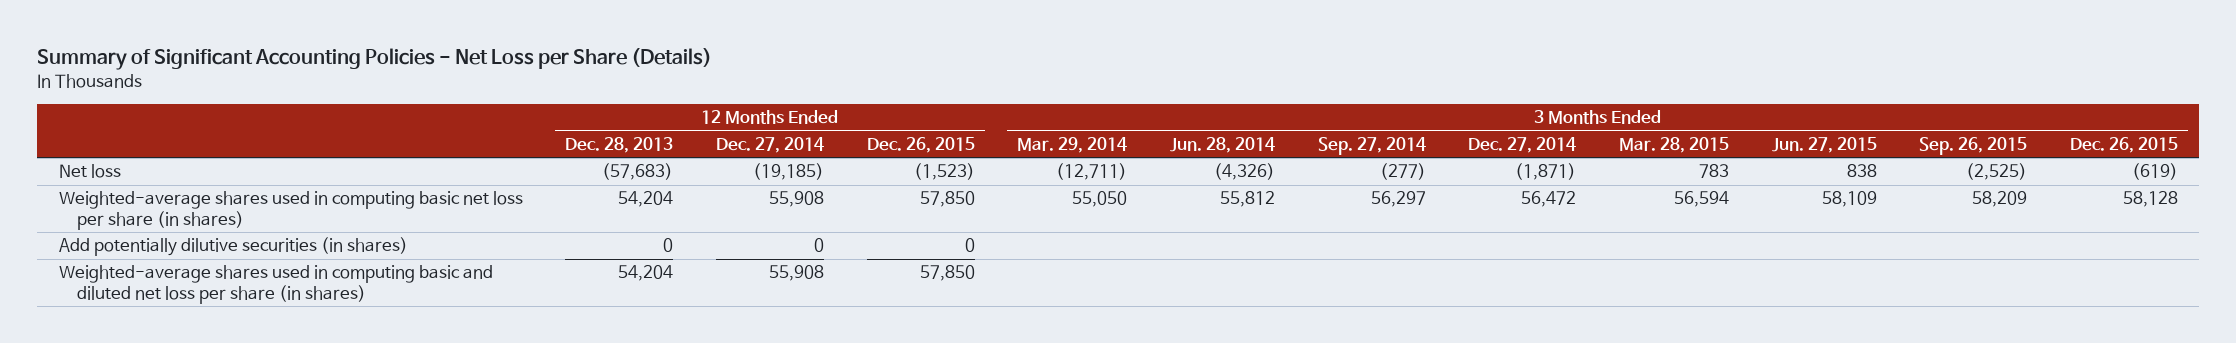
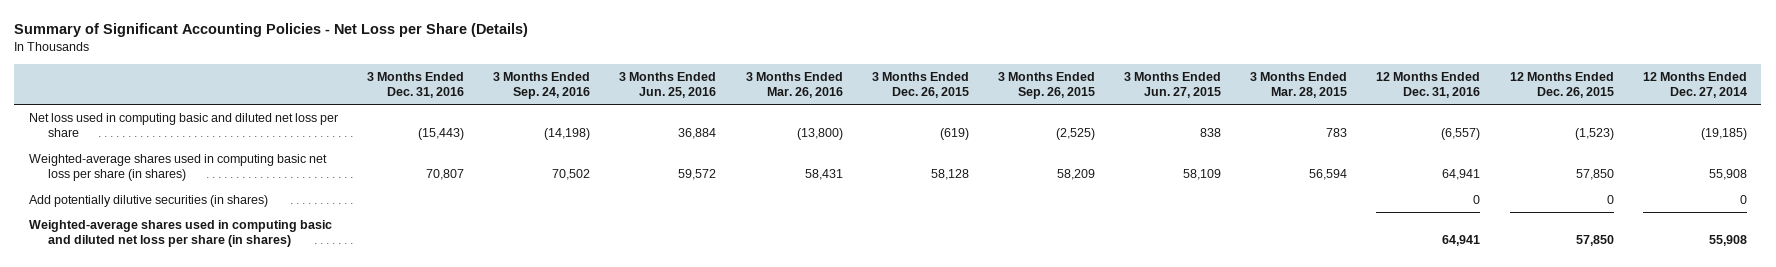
[565,137,674,154] Dec. 28, 2013 -> none
[1017,137,1128,154] Mar. 29, 2014 -> none
[1169,137,1275,154] Jun. 28, 2014 -> none
[1317,137,1426,156] Sep. 27, 2014 -> none
[1468,137,1577,154] Dec. 27, 2014 -> none
none -> [367,71,465,99] 3 Months Ended Dec. 31, 2016
none -> [493,71,591,100] 3 Months Ended Sep. 24, 2016
none -> [619,71,717,99] 3 Months Ended Jun. 25, 2016
none -> [745,71,843,99] 3 Months Ended Mar. 26, 2016
none -> [1376,71,1481,99] 12 Months Ended Dec. 31, 2016
[58,164,121,179] Net loss -> [29,112,339,138] Net loss used in computing basic and diluted net loss per share

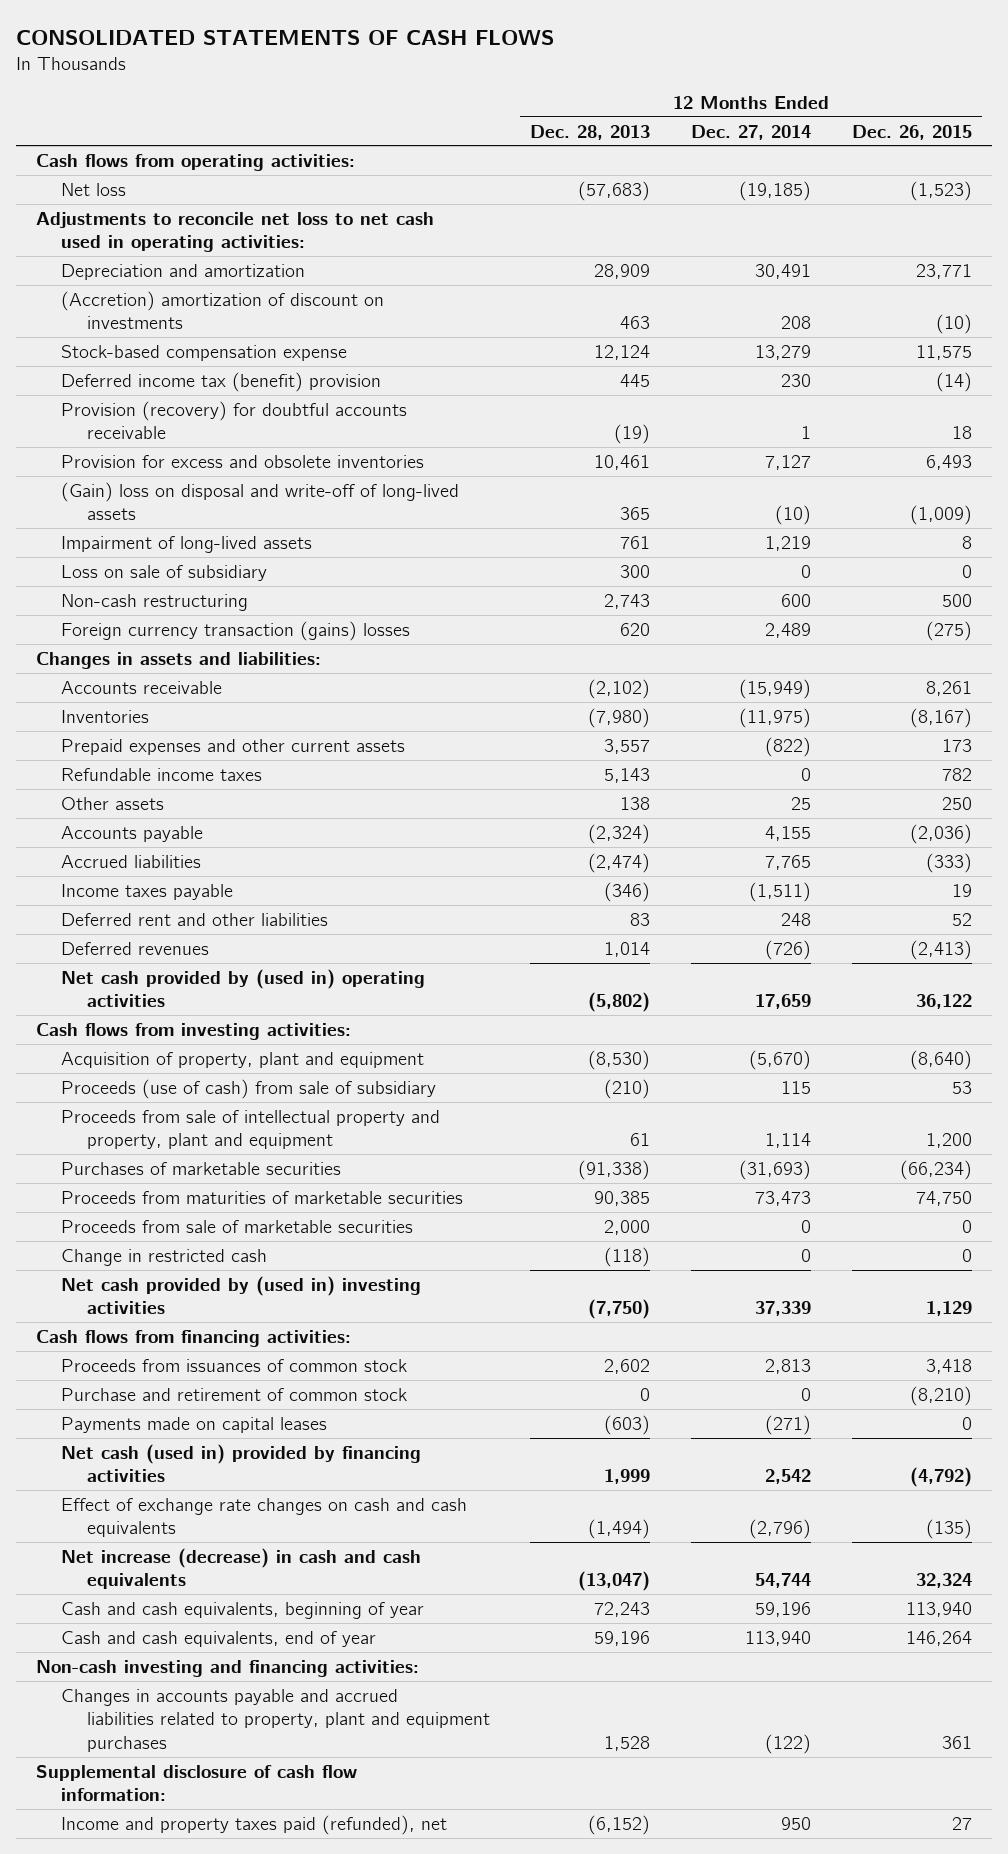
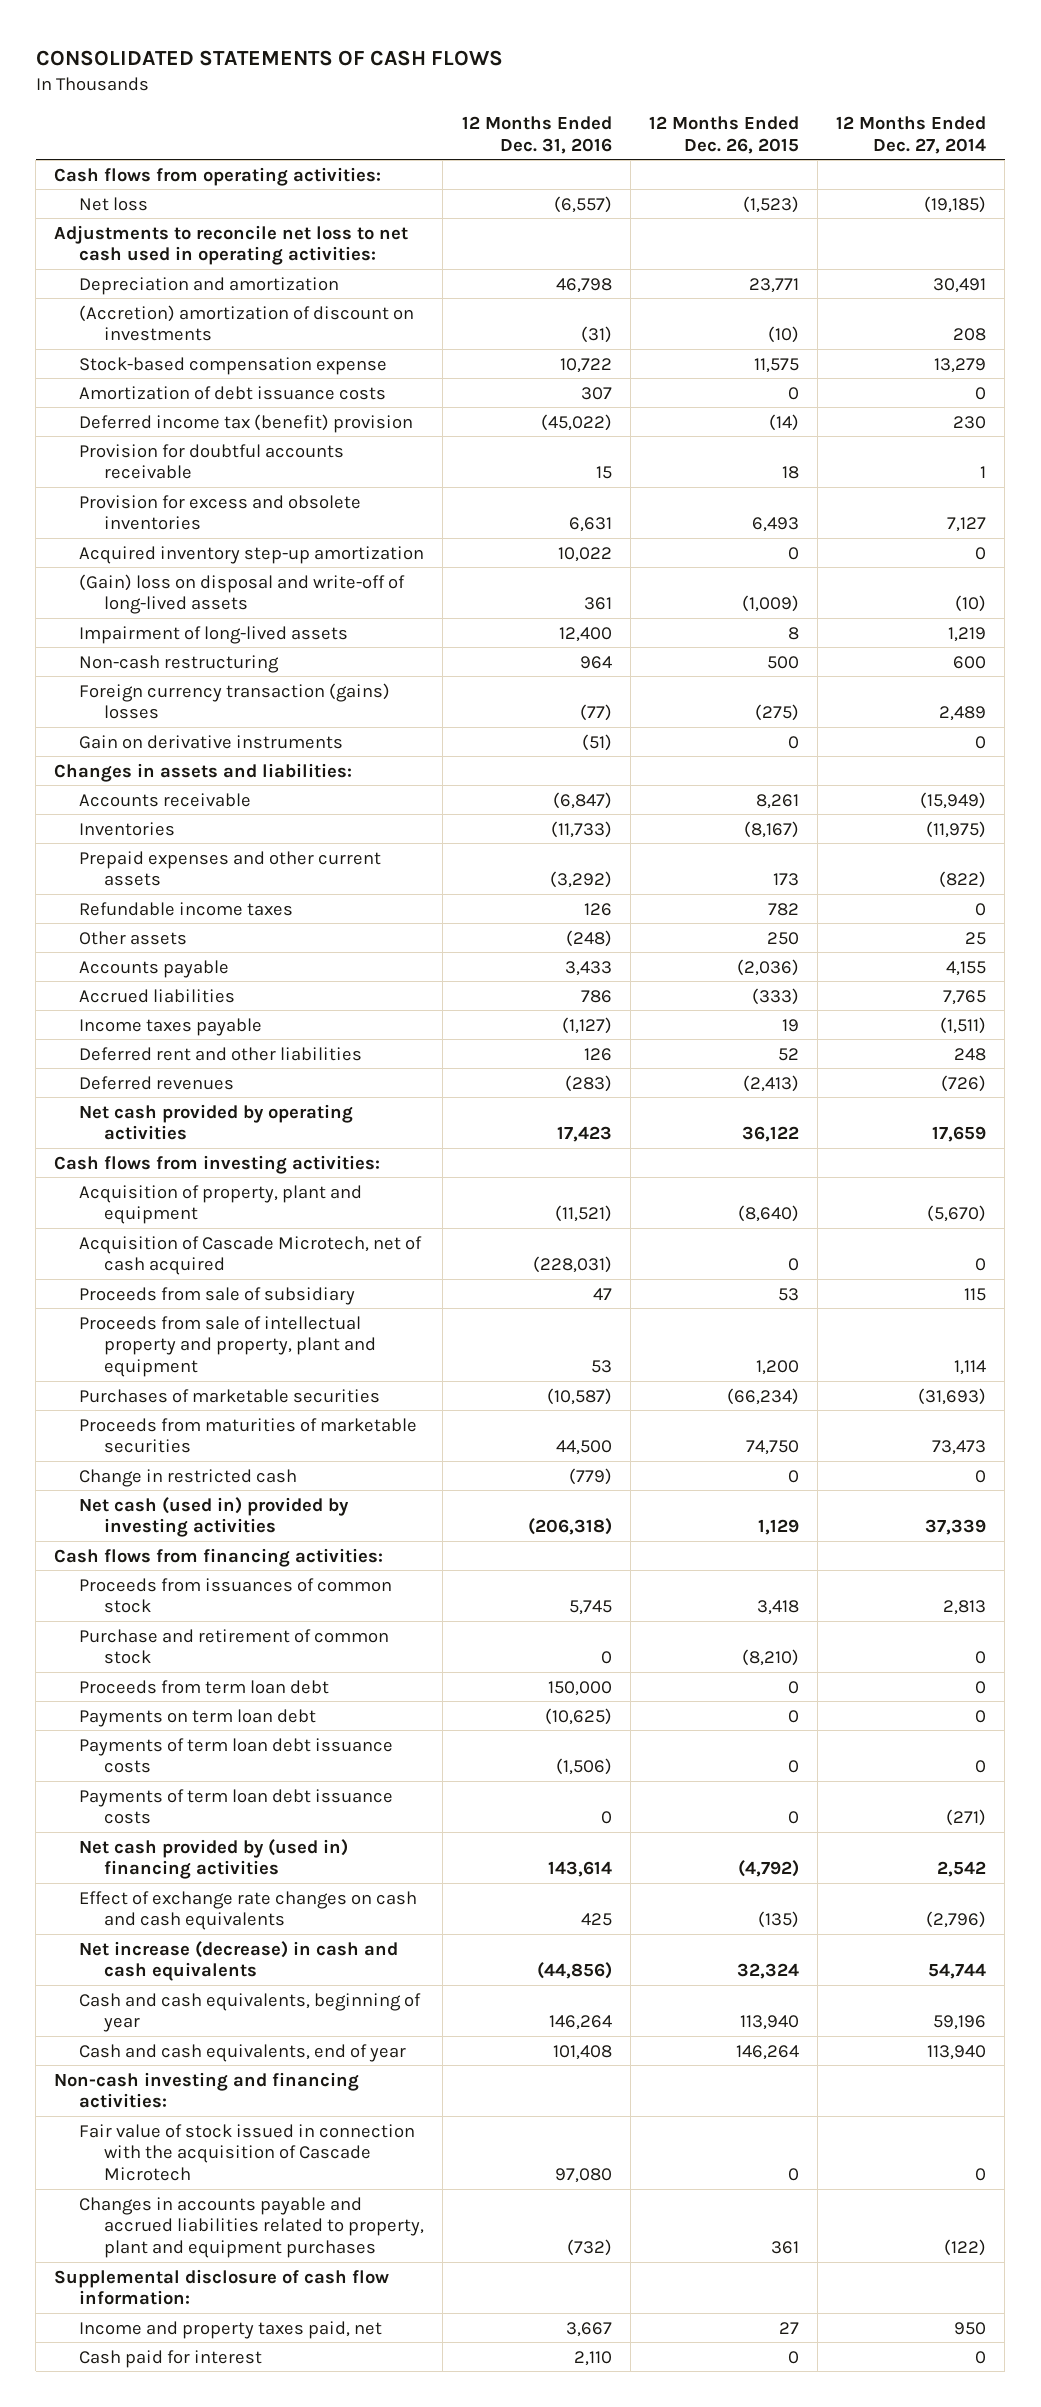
[530,124,651,140] Dec. 28, 2013 -> none
none -> [461,116,612,154] 12 Months Ended Dec. 31, 2016
none -> [79,385,387,400] Amortization of debt issuance costs
[61,400,408,440] Provision (recovery) for doubtful accounts receivable -> [79,443,345,480] Provision for doubtful accounts receivable
none -> [79,545,425,564] Acquired inventory step-up amortization
[61,564,268,581] Loss on sale of subsidiary -> none
none -> [79,734,344,749] Gain on derivative instruments
[61,968,426,1008] Net cash provided by (used in) operating activities -> [79,1103,354,1141] Net cash provided by operating activities
none -> [79,1235,423,1276] Acquisition of Cascade Microtech, net of cash acquired
[61,1078,437,1099] Proceeds (use of cash) from sale of subsidiary -> [79,1286,356,1305] Proceeds from sale of subsidiary
[61,1219,414,1233] Proceeds from sale of marketable securities -> none
[61,1275,422,1315] Net cash provided by (used in) investing activities -> [79,1496,350,1538] Net cash (used in) provided by investing activities
none -> [79,1679,330,1694] Proceeds from term loan debt
none -> [79,1708,317,1727] Payments on term loan debt
none -> [79,1737,394,1774] Payments of term loan debt issuance costs
[61,1416,328,1433] Payments made on capital leases -> [79,1788,394,1825] Payments of term loan debt issuance costs
[61,1443,422,1483] Net cash (used in) provided by financing activities -> [79,1838,349,1880] Net cash provided by (used in) financing activities
none -> [79,2123,416,2181] Fair value of stock issued in connection with the acquisition of Cascade Microtech
[61,1814,448,1835] Income and property taxes paid (refunded), net -> [79,2320,383,2339] Income and property taxes paid, net
none -> [79,2349,263,2368] Cash paid for interest

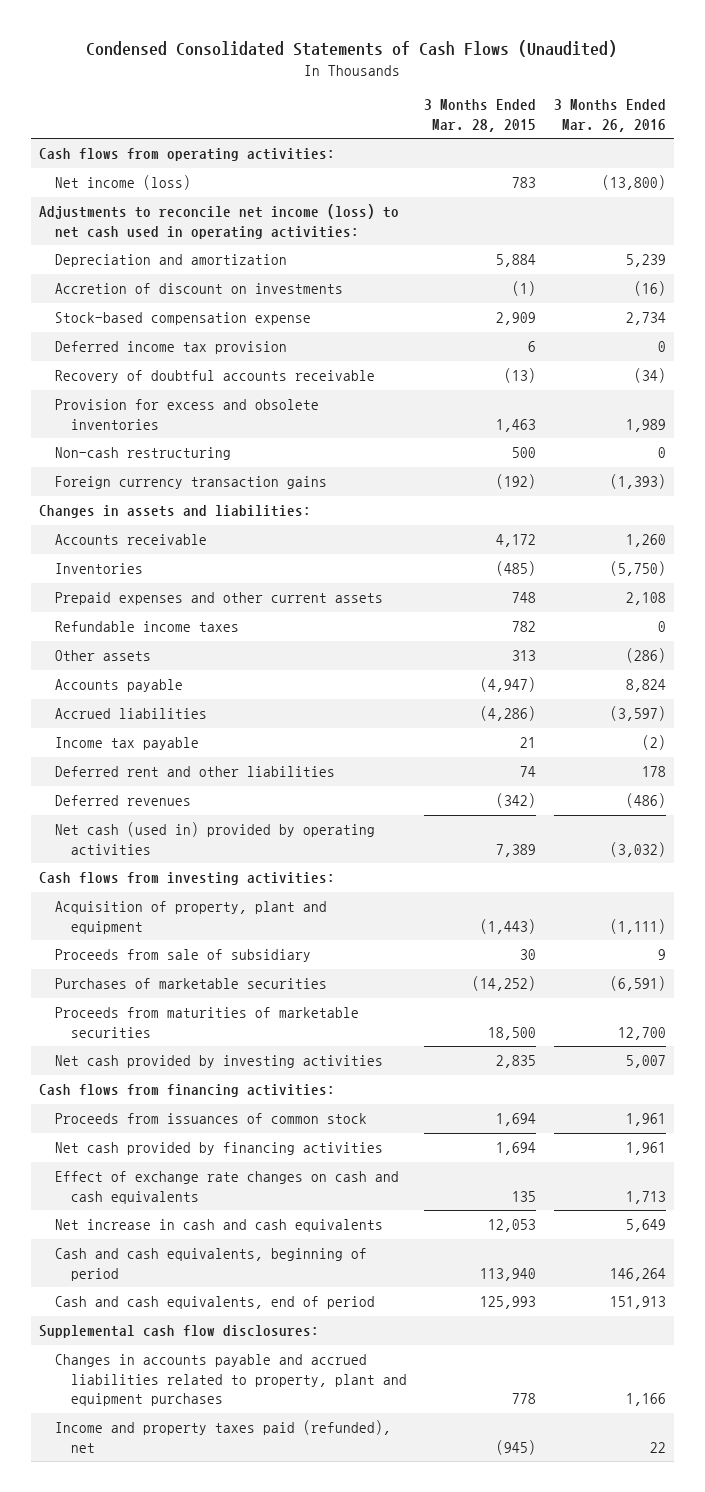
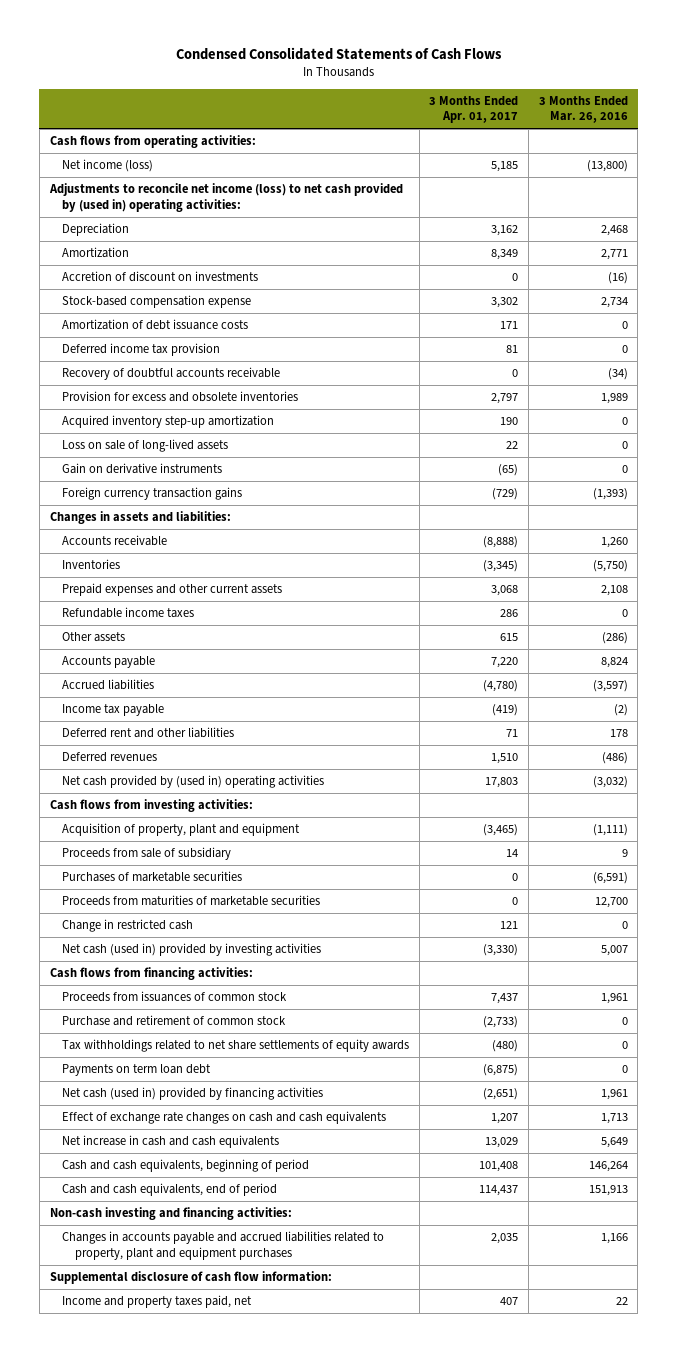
[86,40,618,58] Condensed Consolidated Statements of Cash Flows (Unaudited) -> [175,46,502,60] Condensed Consolidated Statements of Cash Flows
[424,99,537,132] 3 Months Ended Mar. 28, 2015 -> none
none -> [429,95,519,124] 3 Months Ended Apr. 01, 2017
[55,254,288,268] Depreciation and amortization -> none
[39,204,400,239] Adjustments to reconcile net income (loss) to net cash used in operating activities: -> [48,183,403,212] Adjustments to reconcile net income (loss) to net cash provided by (used in) operating activities:
none -> [62,223,130,237] Depreciation
none -> [62,247,130,259] Amortization
none -> [62,319,249,331] Amortization of debt issuance costs
[55,447,232,461] Non-cash restructuring -> none
none -> [62,415,275,429] Acquired inventory step-up amortization
none -> [62,439,229,453] Loss on sale of long-lived assets
none -> [62,463,223,475] Gain on derivative instruments
[55,822,376,855] Net cash (used in) provided by operating activities -> [62,775,325,789] Net cash provided by (used in) operating activities
none -> [62,919,194,933] Change in restricted cash
[55,1055,384,1069] Net cash provided by investing activities -> [62,943,322,957] Net cash (used in) provided by investing activities
none -> [62,1015,287,1027] Purchase and retirement of common stock
none -> [62,1039,410,1053] Tax withholdings related to net share settlements of equity awards
none -> [62,1064,212,1077] Payments on term loan debt
[55,1142,384,1156] Net cash provided by financing activities -> [62,1087,324,1101] Net cash (used in) provided by financing activities
[39,1325,320,1339] Supplemental cash flow disclosures: -> none
none -> [49,1207,292,1221] Non-cash investing and financing activities:
none -> [49,1271,332,1285] Supplemental disclosure of cash flow information:
[55,1420,392,1453] Income and property taxes paid (refunded), net -> [62,1295,253,1309] Income and property taxes paid, net

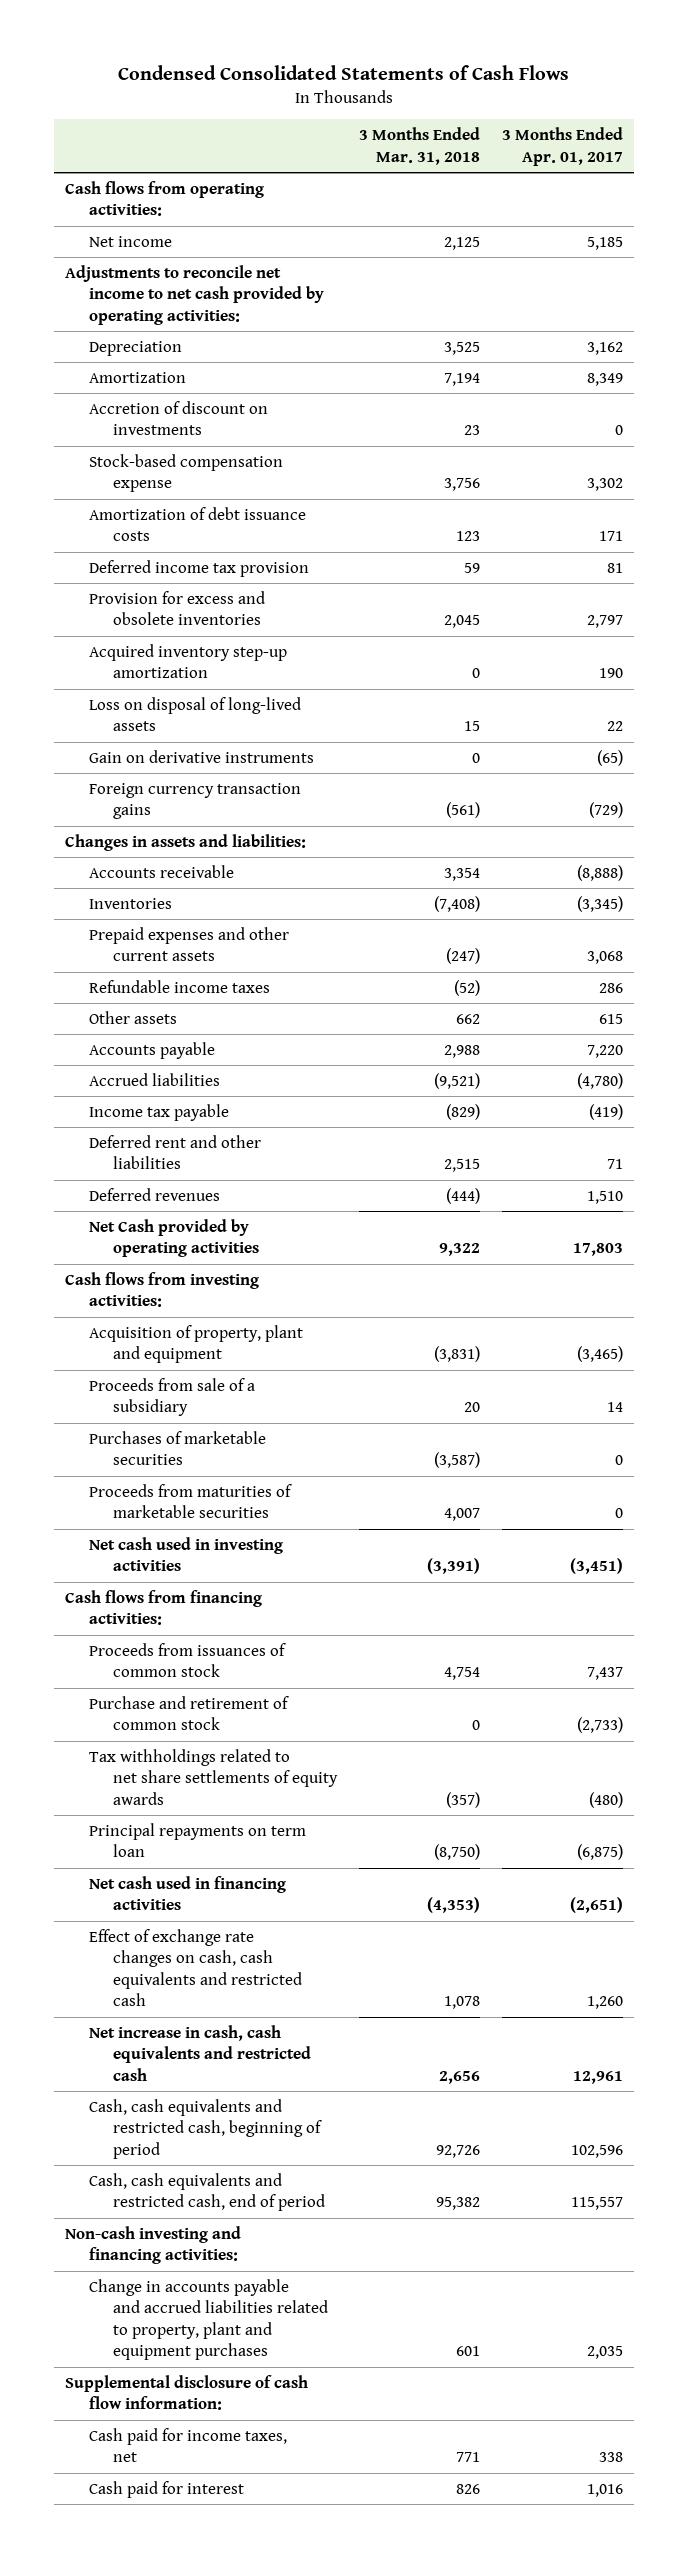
[538,95,628,124] 3 Months Ended Mar. 26, 2016 -> none
none -> [358,127,480,165] 3 Months Ended Mar. 31, 2018
[62,159,154,173] Net income (loss) -> [88,235,172,247] Net income
[48,183,403,212] Adjustments to reconcile net income (loss) to net cash provided by (used in) operating activities: -> [64,264,324,325] Adjustments to reconcile net income to net cash provided by operating activities:
[62,367,281,381] Recovery of doubtful accounts receivable -> none
[62,439,229,453] Loss on sale of long-lived assets -> [88,696,301,732] Loss on disposal of long-lived assets
[62,775,325,789] Net cash provided by (used in) operating activities -> [88,1218,259,1258] Net Cash provided by operating activities
[62,847,232,861] Proceeds from sale of subsidiary -> [88,1377,255,1417] Proceeds from sale of a subsidiary
[62,919,194,933] Change in restricted cash -> none
[62,943,322,957] Net cash (used in) provided by investing activities -> [88,1536,283,1572] Net cash used in investing activities
[483,944,519,957] (3,330) -> [569,1558,623,1575] (3,451)
[62,1064,212,1077] Payments on term loan debt -> [88,1822,306,1858] Principal repayments on term loan
[62,1087,324,1101] Net cash (used in) provided by financing activities -> [88,1875,286,1911] Net cash used in financing activities
[62,1111,387,1125] Effect of exchange rate changes on cash and cash equivalents -> [88,1928,302,2007] Effect of exchange rate changes on cash, cash equivalents and restricted cash
[491,1113,519,1125] 1,207 -> [586,1996,623,2010] 1,260
[62,1135,280,1149] Net increase in cash and cash equivalents -> [88,2024,311,2081] Net increase in cash, cash equivalents and restricted cash
[485,1137,519,1149] 13,029 -> [572,2070,623,2084] 12,961
[62,1159,310,1173] Cash and cash equivalents, beginning of period -> [88,2098,322,2159] Cash, cash equivalents and restricted cash, beginning of period
[479,1161,519,1173] 101,408 -> [570,2144,623,2158] 102,596
[62,1183,278,1197] Cash and cash equivalents, end of period -> [88,2172,325,2212] Cash, cash equivalents and restricted cash, end of period
[479,1185,519,1197] 114,437 -> [570,2197,623,2211] 115,557
[62,1231,385,1260] Changes in accounts payable and accrued liabilities related to property, plant and equipment purchases -> [88,2278,328,2361] Change in accounts payable and accrued liabilities related to property, plant and equipment purchases
[62,1295,253,1309] Income and property taxes paid, net -> [88,2427,287,2463] Cash paid for income taxes, net
[500,1297,519,1306] 407 -> [598,2452,623,2463] 338
none -> [88,2480,244,2498] Cash paid for interest

